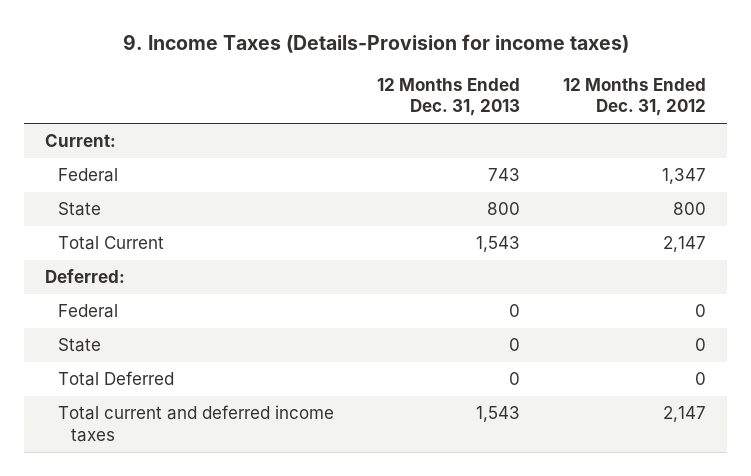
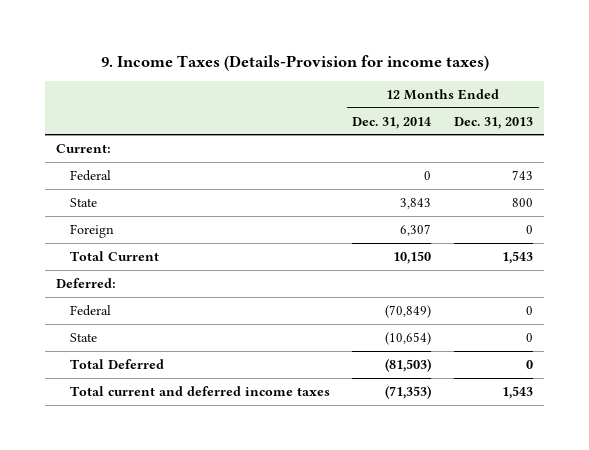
[562,77,706,117] 12 Months Ended Dec. 31, 2012 -> none
none -> [352,116,432,129] Dec. 31, 2014
none -> [69,223,114,238] Foreign

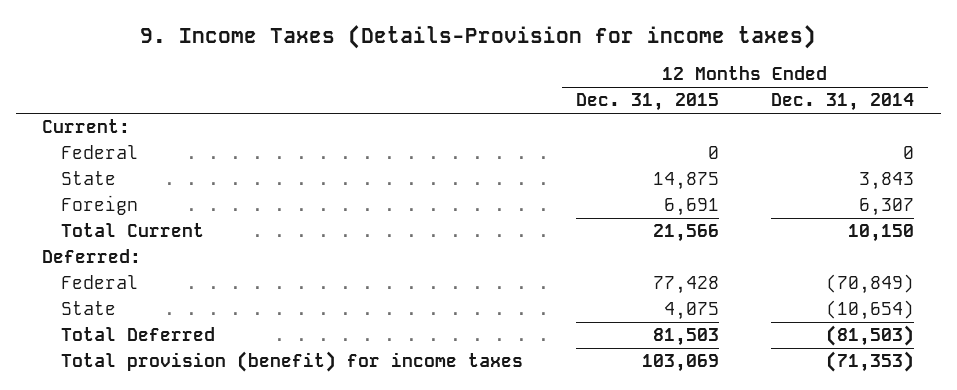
[454,116,534,129] Dec. 31, 2013 -> none
none -> [575,93,719,112] Dec. 31, 2015
[69,385,330,396] Total current and deferred income taxes -> [60,351,523,373] Total provision (benefit) for income taxes

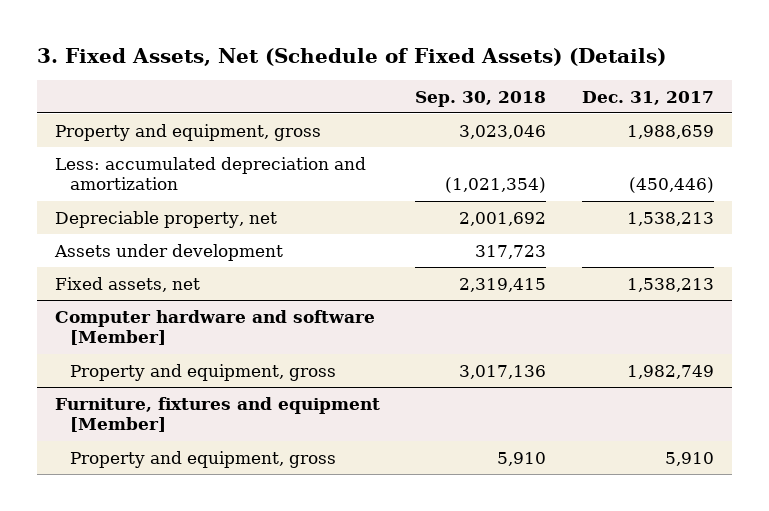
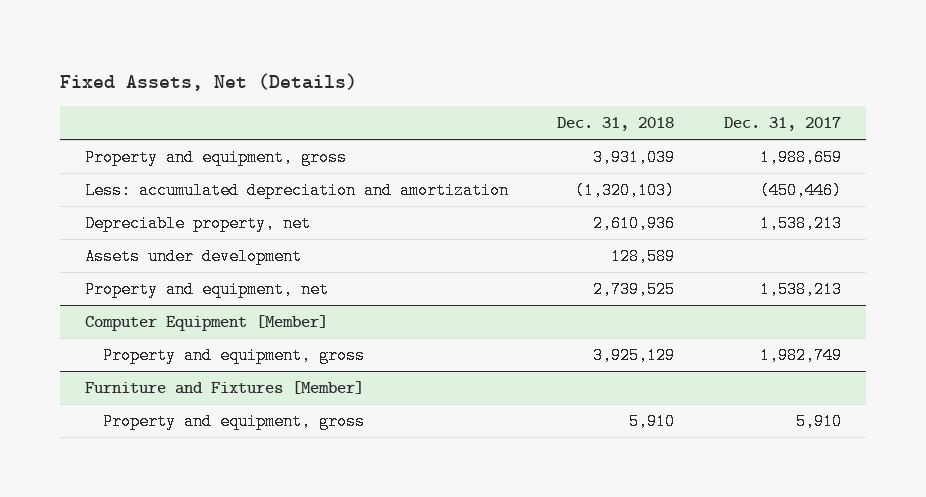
[36,48,666,67] 3. Fixed Assets, Net (Schedule of Fixed Assets) (Details) -> [59,73,357,92] Fixed Assets, Net (Details)
[415,90,547,107] Sep. 30, 2018 -> none
none -> [557,117,675,132] Dec. 31, 2018
[54,276,200,292] Fixed assets, net -> [84,281,329,299] Property and equipment, net
[54,309,375,346] Computer hardware and software [Member] -> [84,315,328,332] Computer Equipment [Member]
[54,396,380,433] Furniture, fixtures and equipment [Member] -> [84,381,364,395] Furniture and Fixtures [Member]

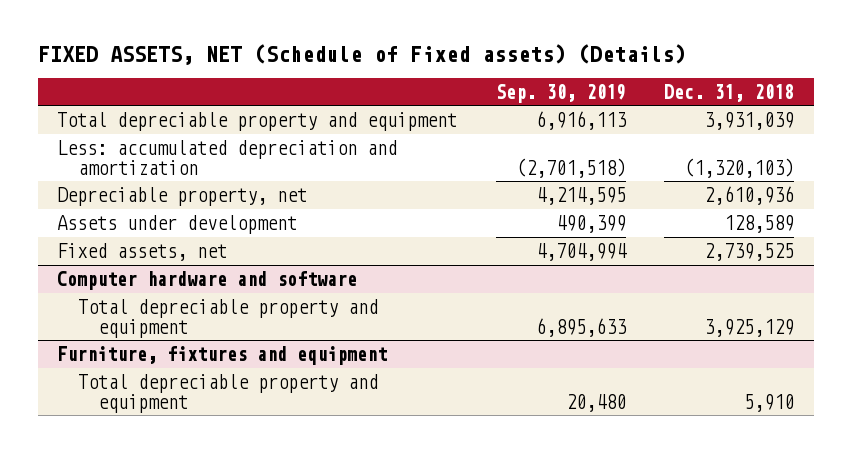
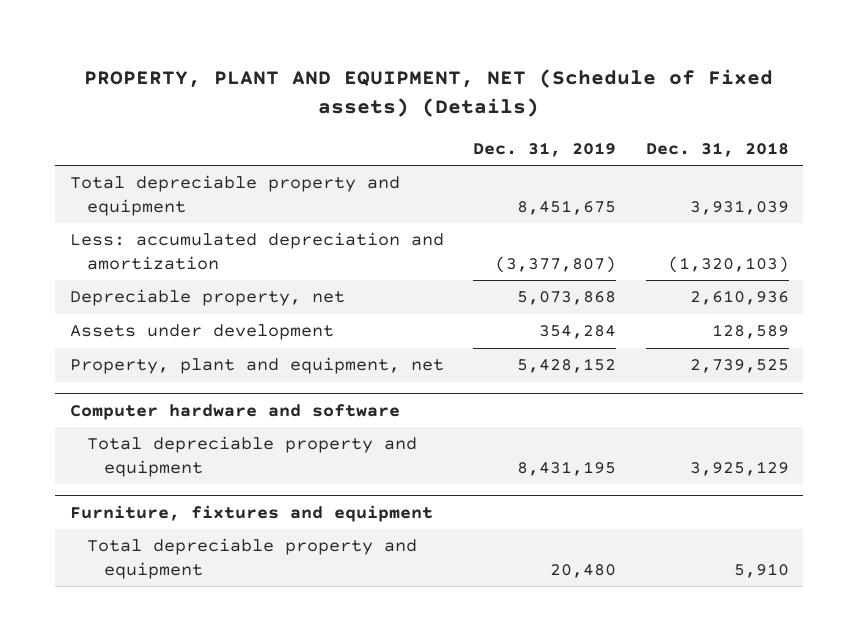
[37,44,686,66] FIXED ASSETS, NET (Schedule of Fixed assets) (Details) -> [84,69,774,117] PROPERTY, PLANT AND EQUIPMENT, NET (Schedule of Fixed assets) (Details)
[495,83,626,103] Sep. 30, 2019 -> none
none -> [473,141,617,157] Dec. 31, 2019
[57,243,228,262] Fixed assets, net -> [70,357,445,375] Property, plant and equipment, net

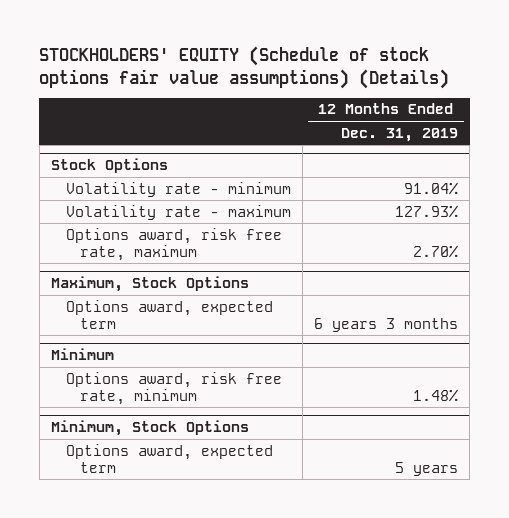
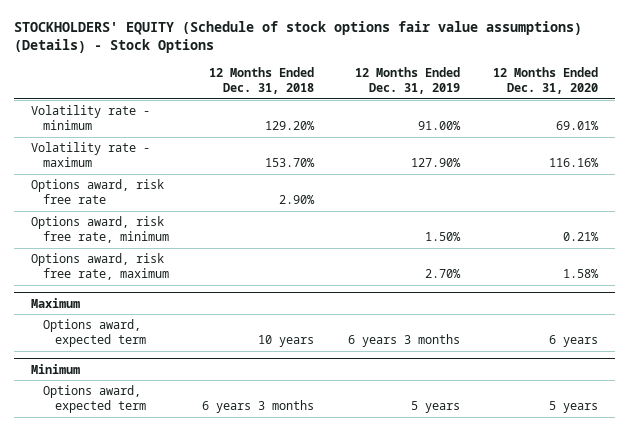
[39,46,450,89] STOCKHOLDERS' EQUITY (Schedule of stock options fair value assumptions) (Details) -> [13,21,582,54] STOCKHOLDERS' EQUITY (Schedule of stock options fair value assumptions) (Details) - Stock Options
none -> [209,67,315,95] 12 Months Ended Dec. 31, 2018
none -> [493,67,599,95] 12 Months Ended Dec. 31, 2020
[51,158,169,174] Stock Options -> none
[403,181,458,195] 91.04% -> [417,121,461,131] 91.00%
[394,204,458,218] 127.93% -> [410,158,461,168] 127.90%
none -> [30,178,164,205] Options award, risk free rate
none -> [30,215,169,244] Options award, risk free rate, minimum
[51,276,250,293] Maximum, Stock Options -> none
none -> [30,297,80,308] Maximum
[65,371,282,405] Options award, risk free rate, minimum -> none
[51,420,250,437] Minimum, Stock Options -> none

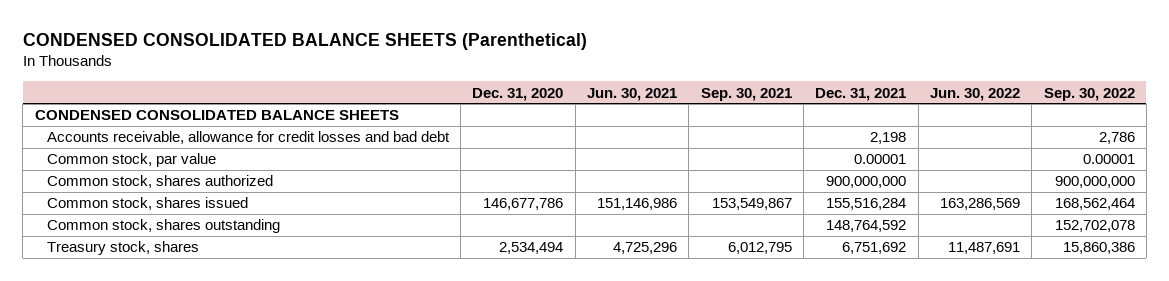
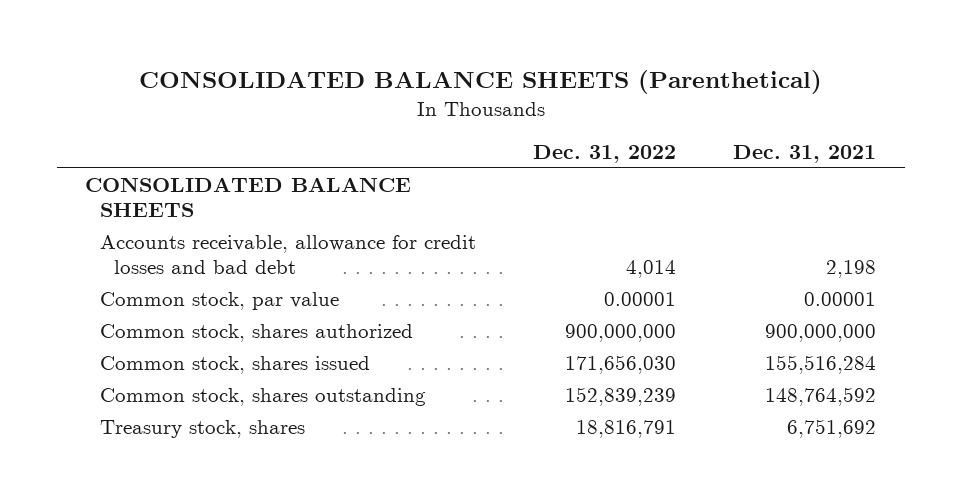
[22,33,587,51] CONDENSED CONSOLIDATED BALANCE SHEETS (Parenthetical) -> [138,70,822,95] CONSOLIDATED BALANCE SHEETS (Parenthetical)
[472,87,564,101] Dec. 31, 2020 -> none
[586,87,677,101] Jun. 30, 2021 -> none
[700,87,792,101] Sep. 30, 2021 -> none
[929,87,1020,101] Jun. 30, 2022 -> none
[1043,87,1135,101] Sep. 30, 2022 -> none
none -> [533,145,677,164] Dec. 31, 2022
[34,110,399,121] CONDENSED CONSOLIDATED BALANCE SHEETS -> [85,176,412,218] CONSOLIDATED BALANCE SHEETS

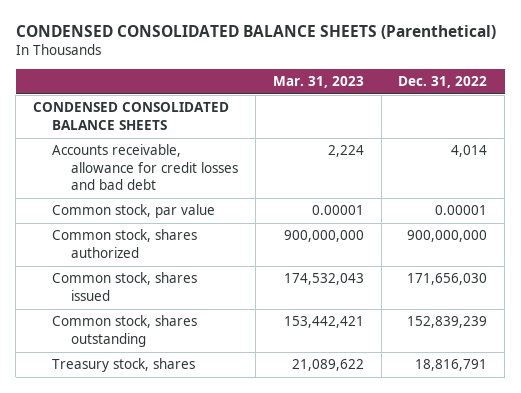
[138,70,822,95] CONSOLIDATED BALANCE SHEETS (Parenthetical) -> [15,24,496,39] CONDENSED CONSOLIDATED BALANCE SHEETS (Parenthetical)
[733,145,877,164] Dec. 31, 2021 -> none
none -> [272,76,364,89] Mar. 31, 2023
[85,176,412,218] CONSOLIDATED BALANCE SHEETS -> [33,102,230,130] CONDENSED CONSOLIDATED BALANCE SHEETS

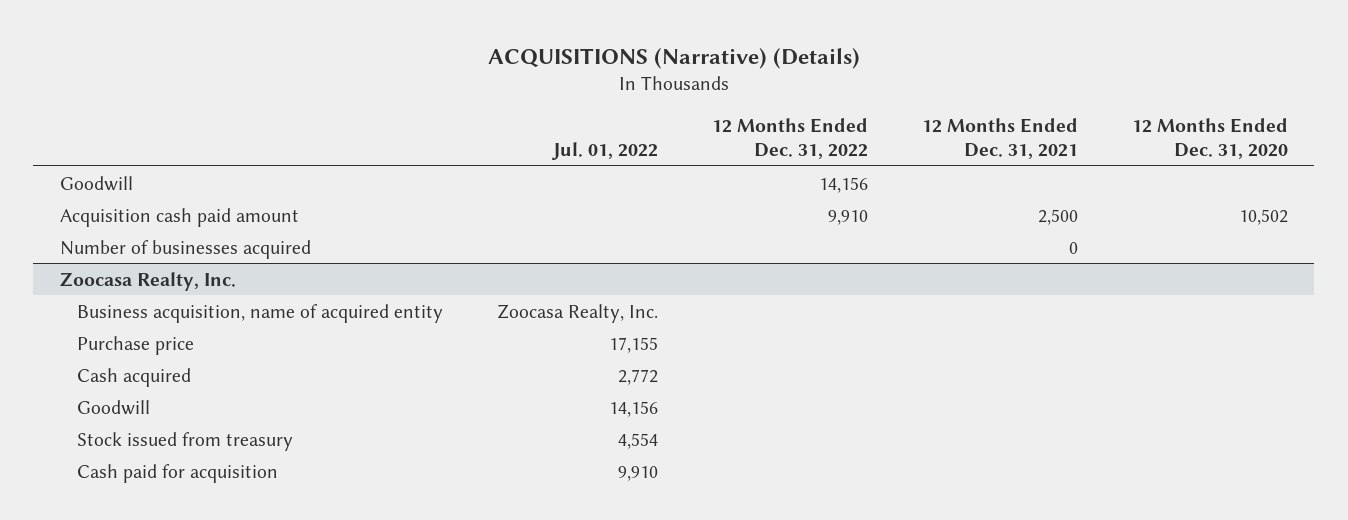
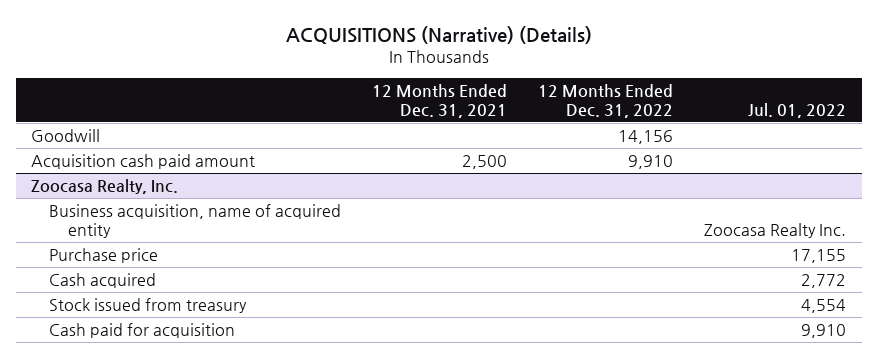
[1131,118,1288,159] 12 Months Ended Dec. 31, 2020 -> none
[60,239,312,259] Number of businesses acquired -> none
[496,303,658,323] Zoocasa Realty, Inc. -> [704,222,847,238] Zoocasa Realty Inc.
[76,399,150,415] Goodwill -> none

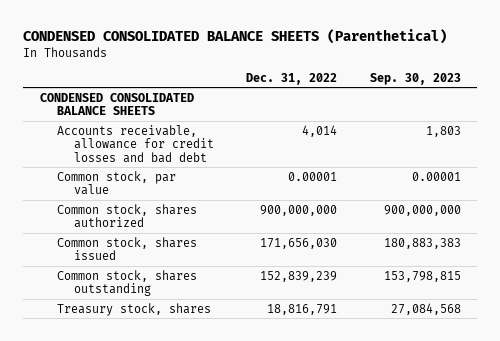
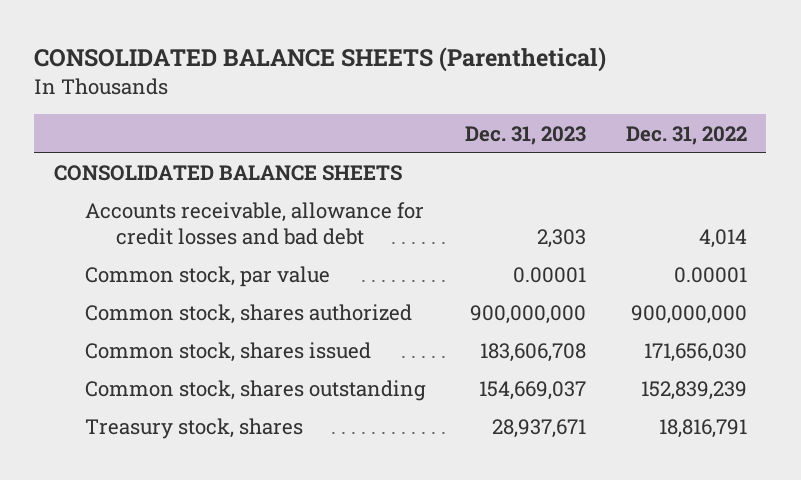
[23,29,448,45] CONDENSED CONSOLIDATED BALANCE SHEETS (Parenthetical) -> [34,47,607,73] CONSOLIDATED BALANCE SHEETS (Parenthetical)
[369,73,461,86] Sep. 30, 2023 -> none
none -> [465,125,587,145] Dec. 31, 2023
[39,92,194,116] CONDENSED CONSOLIDATED BALANCE SHEETS -> [53,165,402,182] CONSOLIDATED BALANCE SHEETS

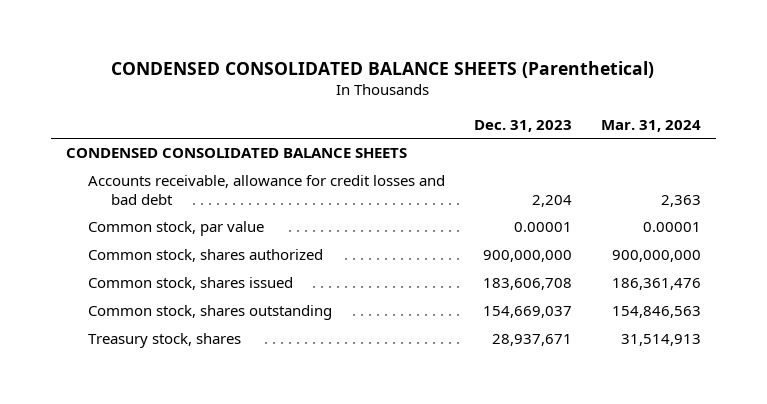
[34,47,607,73] CONSOLIDATED BALANCE SHEETS (Parenthetical) -> [111,60,655,78] CONDENSED CONSOLIDATED BALANCE SHEETS (Parenthetical)
[625,125,747,145] Dec. 31, 2022 -> none
none -> [601,119,702,132] Mar. 31, 2024
[53,165,402,182] CONSOLIDATED BALANCE SHEETS -> [65,148,407,159] CONDENSED CONSOLIDATED BALANCE SHEETS
[537,229,587,249] 2,303 -> [532,194,573,207] 2,204

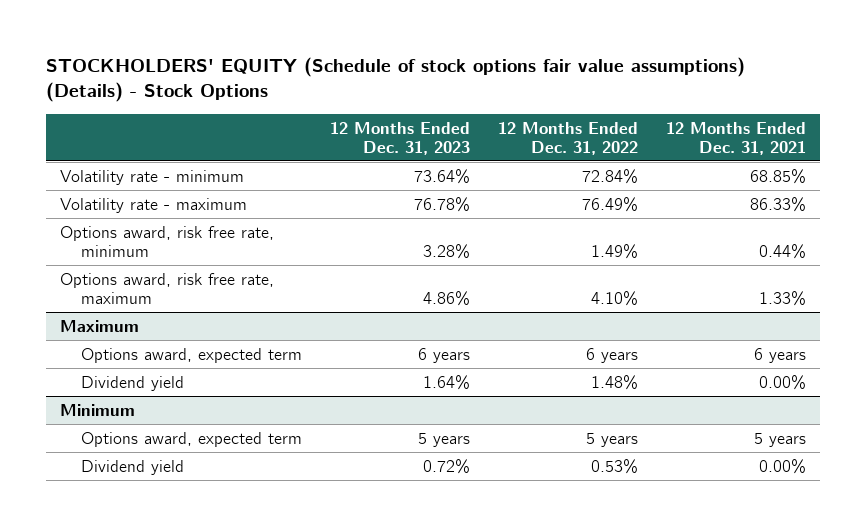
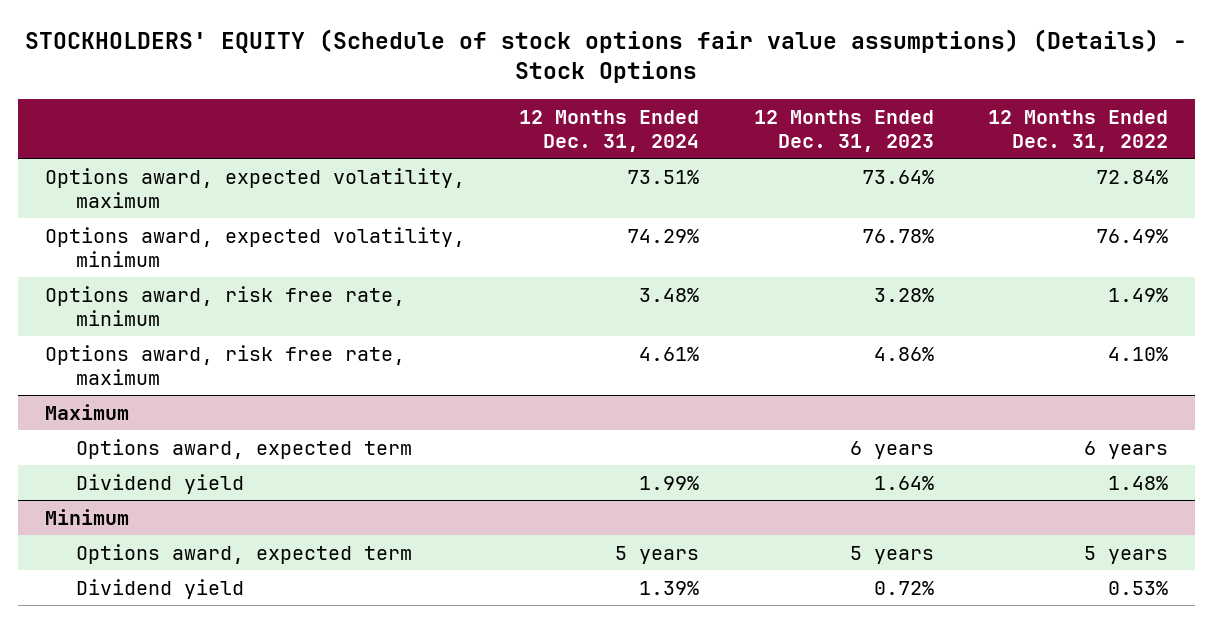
[665,121,806,155] 12 Months Ended Dec. 31, 2021 -> none
none -> [519,109,700,152] 12 Months Ended Dec. 31, 2024
[60,169,245,185] Volatility rate - minimum -> [45,167,466,208] Options award, expected volatility, maximum
[60,197,248,213] Volatility rate - maximum -> [45,226,466,267] Options award, expected volatility, minimum

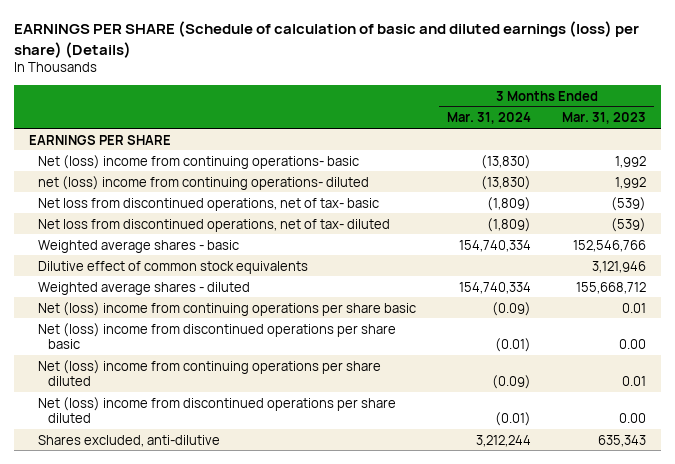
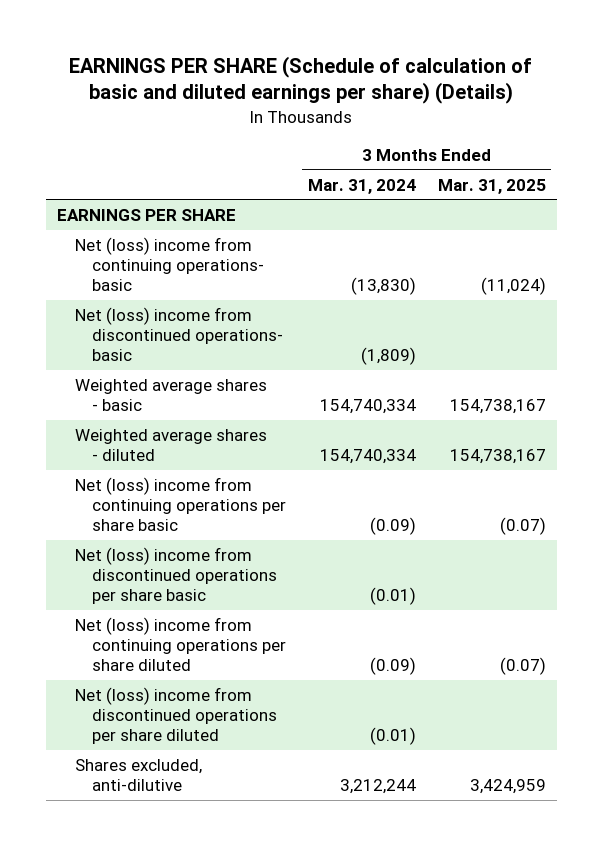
[13,21,639,58] EARNINGS PER SHARE (Schedule of calculation of basic and diluted earnings (loss) per share) (Details) -> [69,55,533,105] EARNINGS PER SHARE (Schedule of calculation of basic and diluted earnings per share) (Details)
[561,112,646,125] Mar. 31, 2023 -> none
none -> [437,178,546,194] Mar. 31, 2025
[38,175,370,190] net (loss) income from continuing operations- diluted -> none
[38,218,391,232] Net loss from discontinued operations, net of tax- diluted -> none
[38,197,380,211] Net loss from discontinued operations, net of tax- basic -> [74,306,284,362] Net (loss) income from discontinued operations- basic
[38,260,309,274] Dilutive effect of common stock equivalents -> none

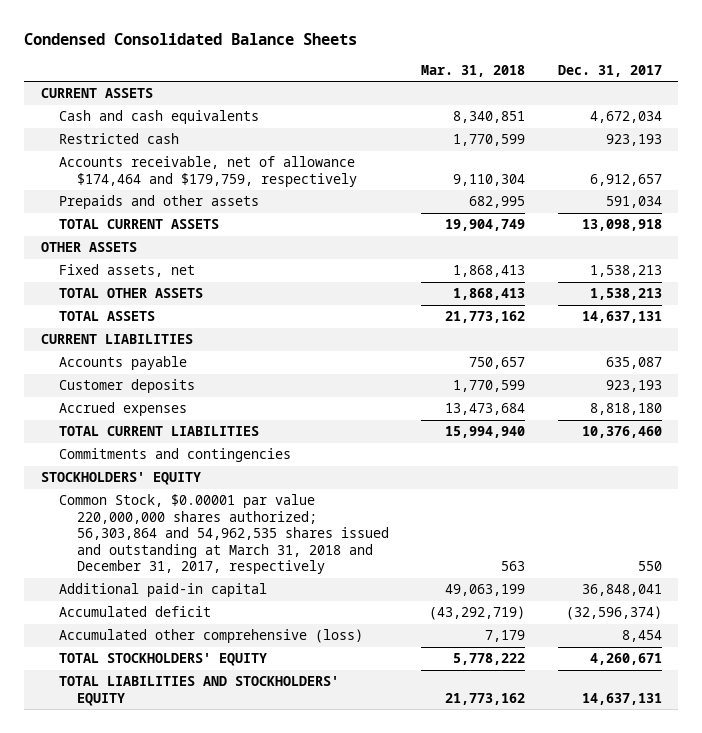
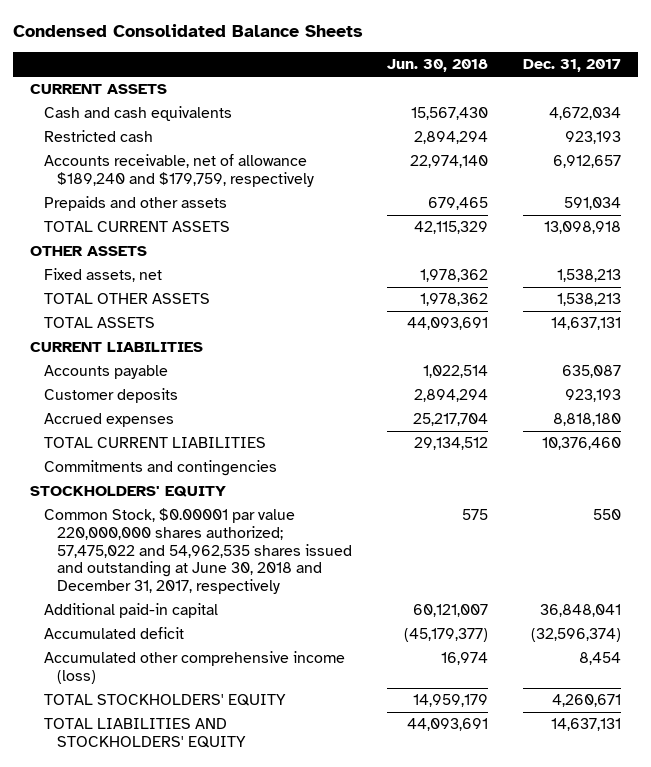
[421,64,526,77] Mar. 31, 2018 -> none
none -> [386,59,488,73] Jun. 30, 2018
[58,156,358,187] Accounts receivable, net of allowance $174,464 and $179,759, respectively -> [43,154,315,187] Accounts receivable, net of allowance $189,240 and $179,759, respectively
[58,494,390,575] Common Stock, $0.00001 par value 220,000,000 shares authorized; 56,303,864 and 54,962,535 shares issued and outstanding at March 31, 2018 and December 31, 2017, respectively -> [43,508,353,594] Common Stock, $0.00001 par value 220,000,000 shares authorized; 57,475,022 and 54,962,535 shares issued and outstanding at June 30, 2018 and December 31, 2017, respectively
[58,629,363,644] Accumulated other comprehensive (loss) -> [43,651,345,684] Accumulated other comprehensive income (loss)

